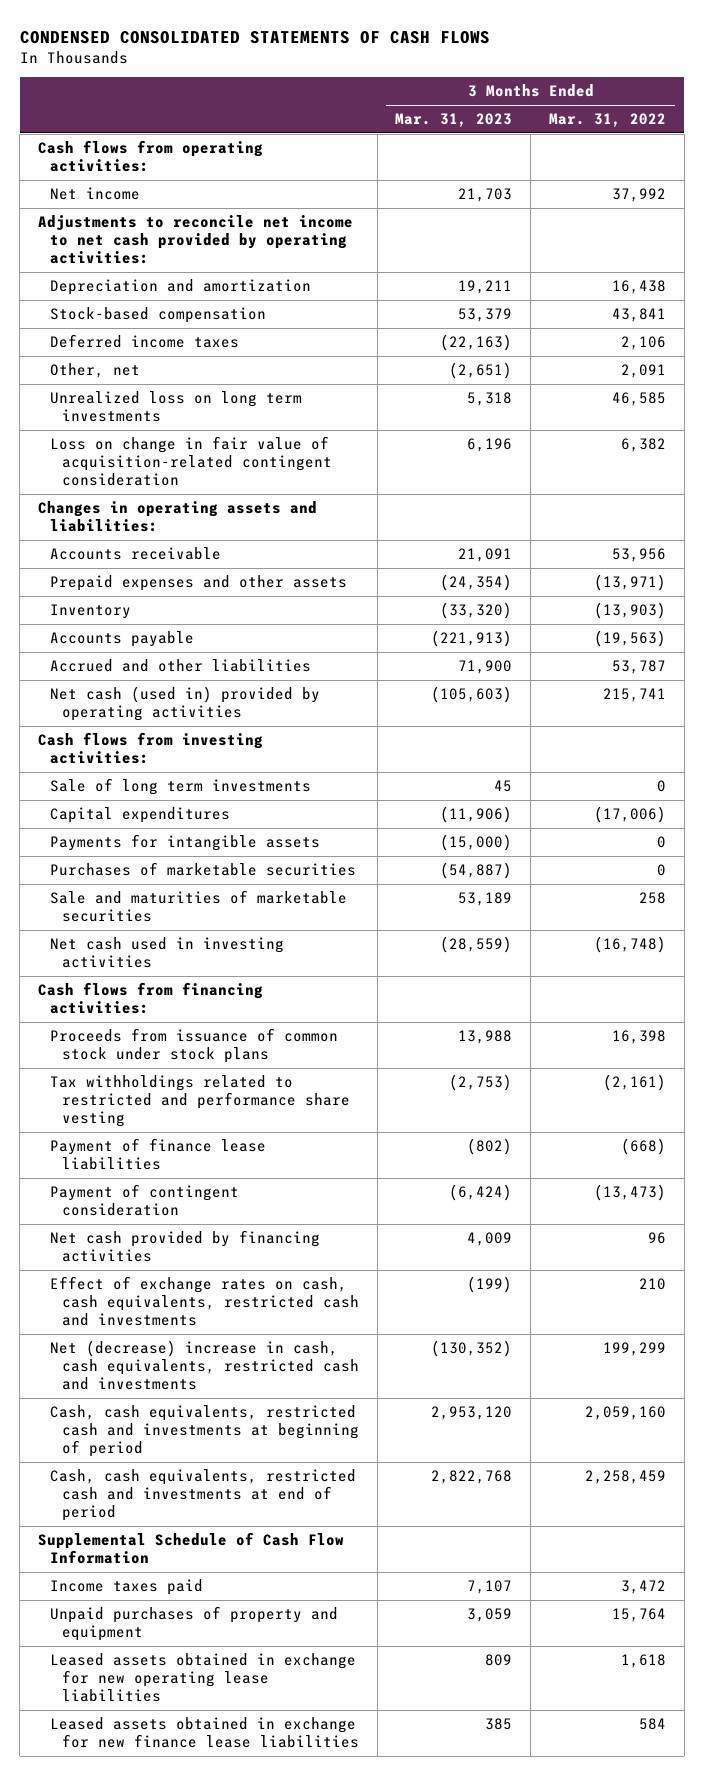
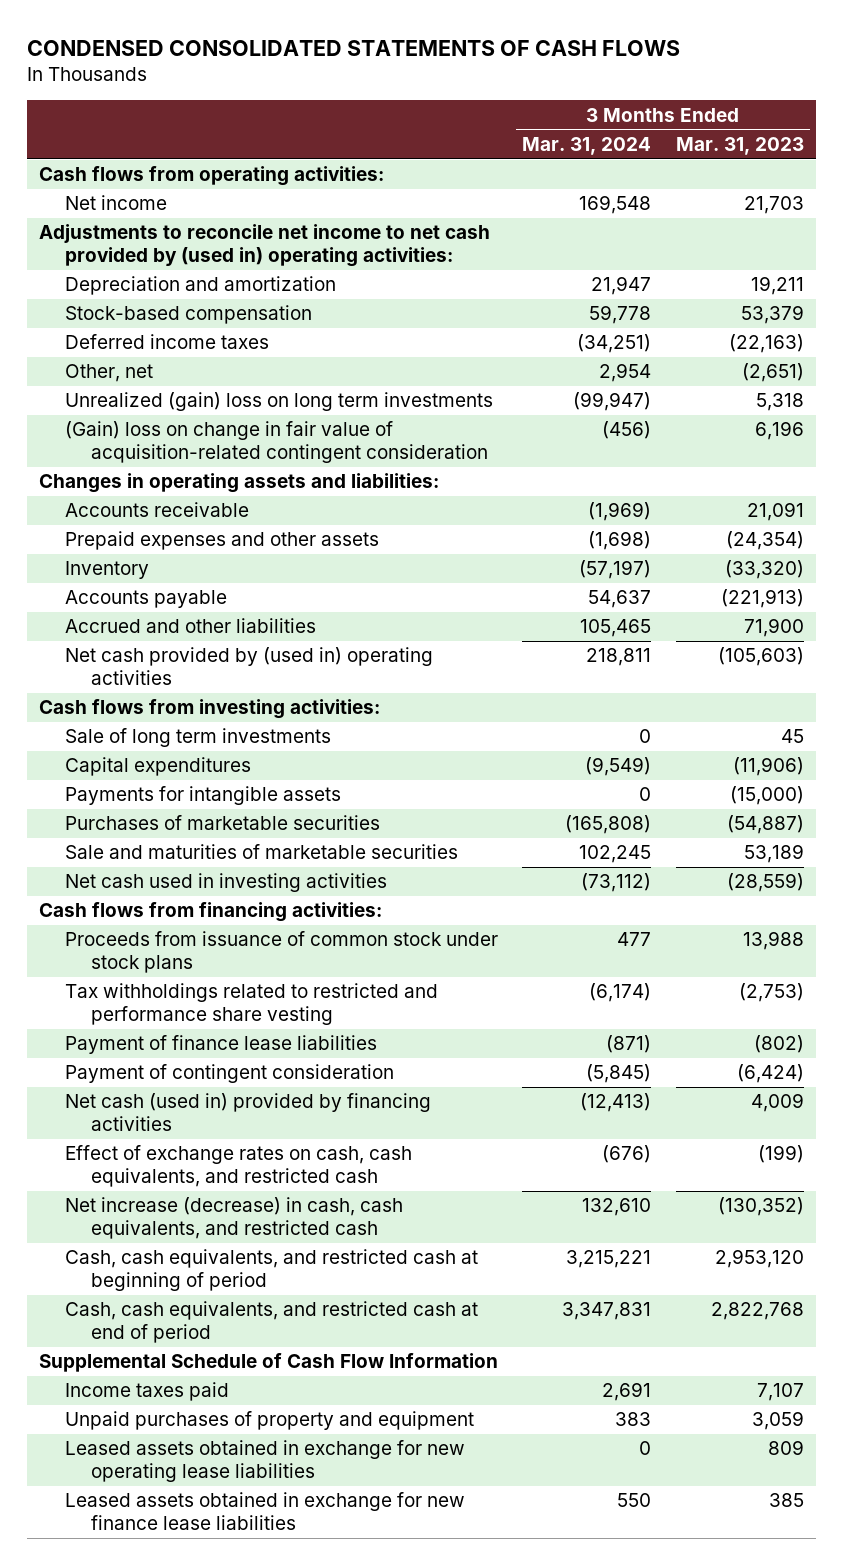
[549,113,667,128] Mar. 31, 2022 -> none
none -> [522,137,652,156] Mar. 31, 2024
[38,214,354,264] Adjustments to reconcile net income to net cash provided by operating activities: -> [39,224,491,268] Adjustments to reconcile net income to net cash provided by (used in) operating activities:
[49,390,302,422] Unrealized loss on long term investments -> [64,392,493,412] Unrealized (gain) loss on long term investments
[49,435,332,486] Loss on change in fair value of acquisition-related contingent consideration -> [64,421,488,464] (Gain) loss on change in fair value of acquisition-related contingent consideration
[49,685,320,721] Net cash (used in) provided by operating activities -> [64,647,433,686] Net cash provided by (used in) operating activities
[49,1229,320,1262] Net cash provided by financing activities -> [64,1093,431,1132] Net cash (used in) provided by financing activities
[49,1275,359,1326] Effect of exchange rates on cash, cash equivalents, restricted cash and investments -> [64,1145,412,1188] Effect of exchange rates on cash, cash equivalents, and restricted cash
[49,1339,359,1390] Net (decrease) increase in cash, cash equivalents, restricted cash and investments -> [64,1197,403,1240] Net increase (decrease) in cash, cash equivalents, and restricted cash
[49,1404,359,1457] Cash, cash equivalents, restricted cash and investments at beginning of period -> [64,1249,478,1292] Cash, cash equivalents, and restricted cash at beginning of period
[49,1468,356,1521] Cash, cash equivalents, restricted cash and investments at end of period -> [64,1301,478,1344] Cash, cash equivalents, and restricted cash at end of period

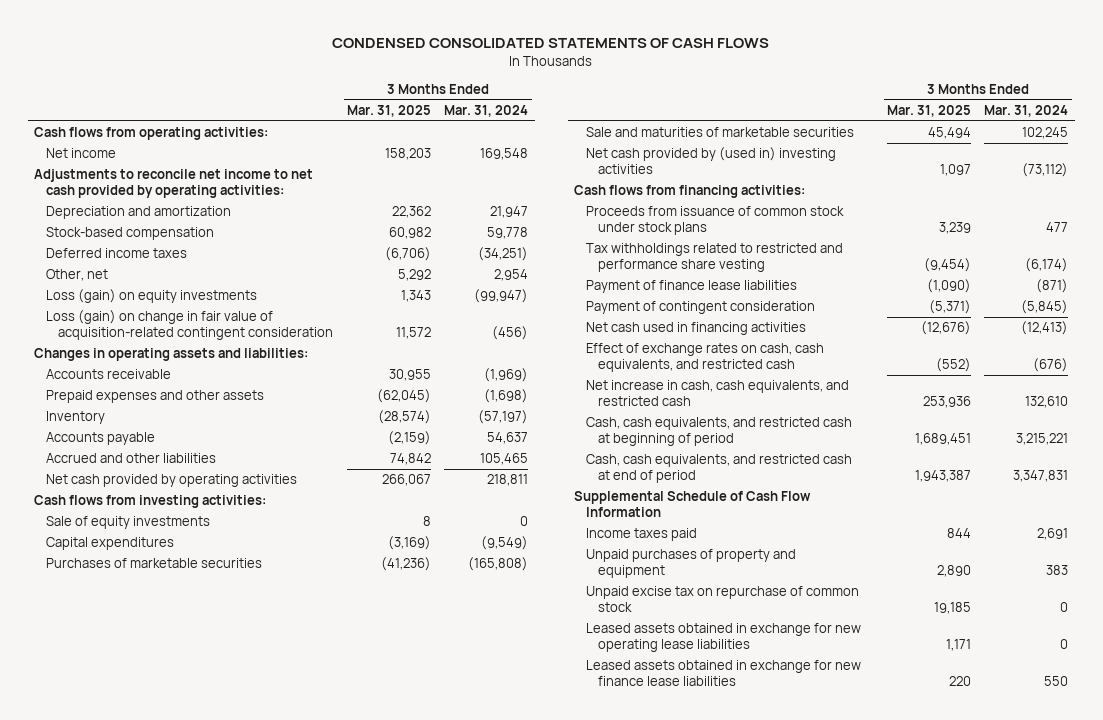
[675,137,804,156] Mar. 31, 2023 -> none
none -> [346,105,431,118] Mar. 31, 2025
[39,224,491,268] Adjustments to reconcile net income to net cash provided by (used in) operating activities: -> [34,169,314,198] Adjustments to reconcile net income to net cash provided by operating activities:
[64,392,493,412] Unrealized (gain) loss on long term investments -> [46,289,258,304] Loss (gain) on equity investments
[64,421,488,464] (Gain) loss on change in fair value of acquisition-related contingent consideration -> [46,310,334,340] Loss (gain) on change in fair value of acquisition-related contingent consideration
[64,647,433,686] Net cash provided by (used in) operating activities -> [46,474,298,488] Net cash provided by operating activities
[64,728,331,748] Sale of long term investments -> [46,516,211,530] Sale of equity investments
[64,786,341,806] Payments for intangible assets -> none
[64,873,387,893] Net cash used in investing activities -> [586,147,837,174] Net cash provided by (used in) investing activities
[64,1093,431,1132] Net cash (used in) provided by financing activities -> [586,322,807,336] Net cash used in financing activities
[64,1197,403,1240] Net increase (decrease) in cash, cash equivalents, and restricted cash -> [586,380,850,406] Net increase in cash, cash equivalents, and restricted cash
none -> [586,586,860,612] Unpaid excise tax on repurchase of common stock

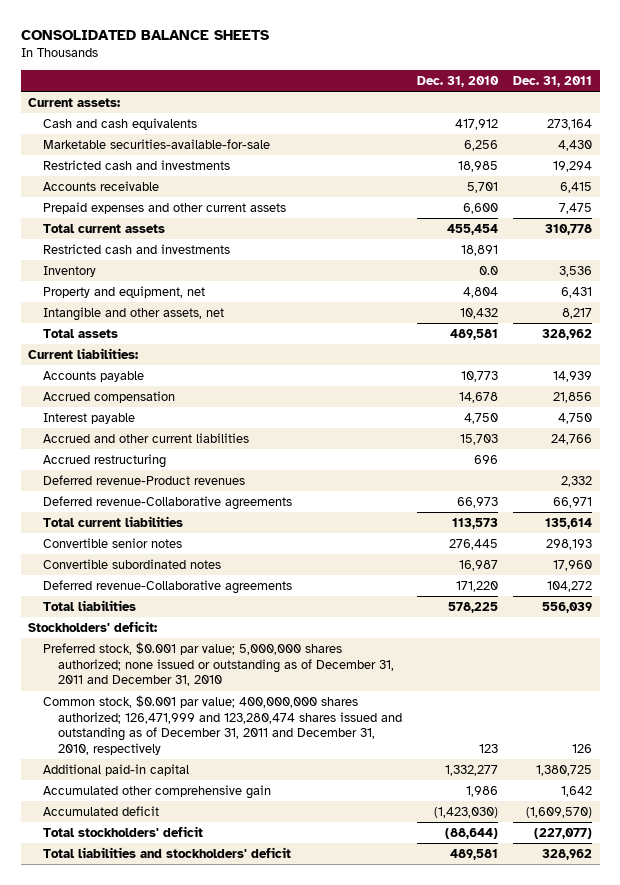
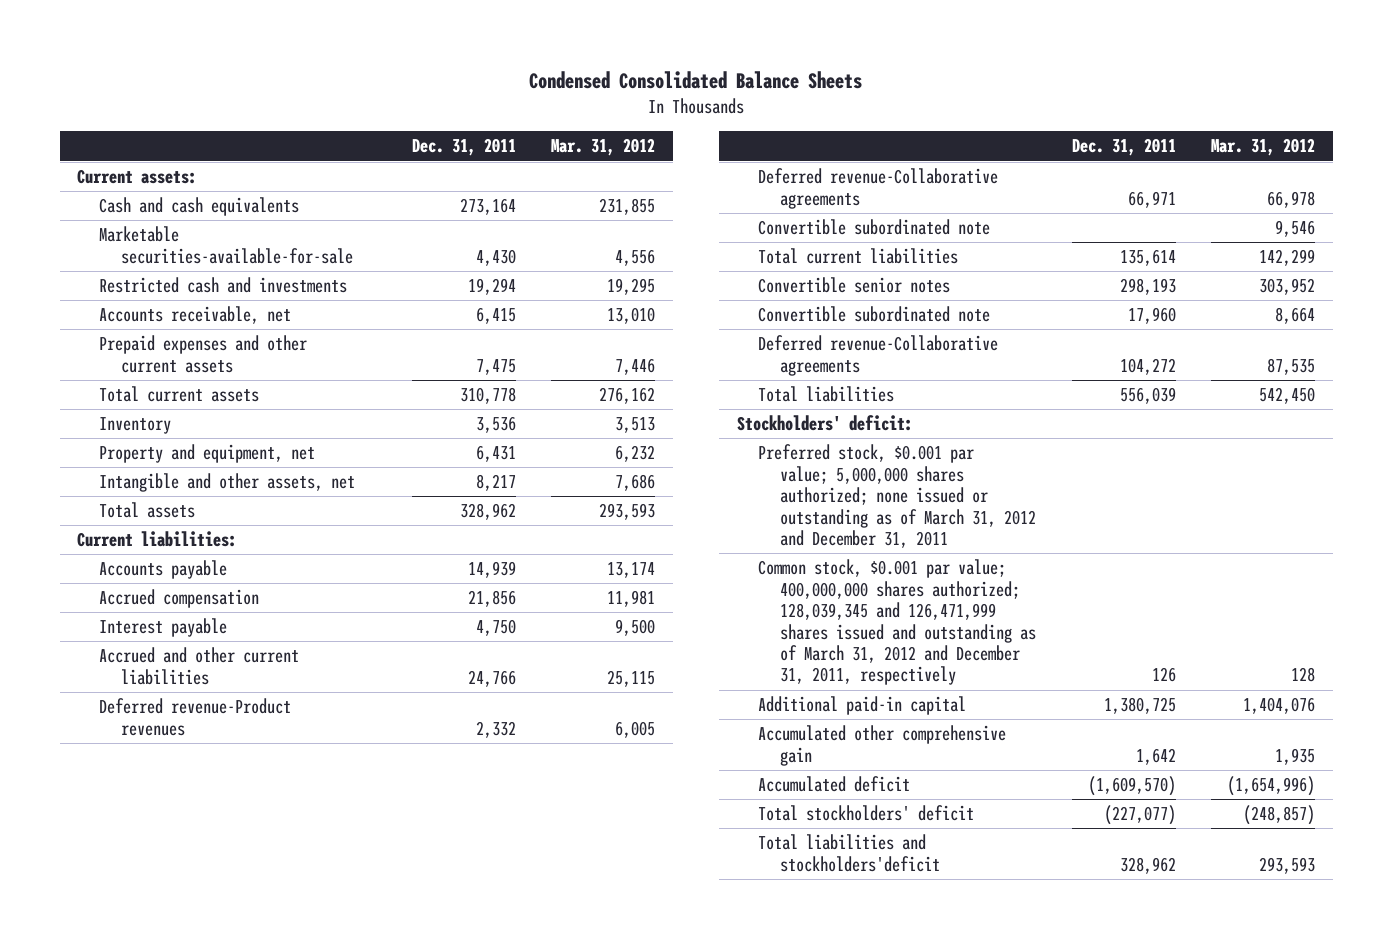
[20,30,269,41] CONSOLIDATED BALANCE SHEETS -> [529,71,863,90] Condensed Consolidated Balance Sheets
[416,75,499,87] Dec. 31, 2010 -> none
none -> [551,138,656,157] Mar. 31, 2012
[42,180,159,191] Accounts receivable -> [99,306,292,325] Accounts receivable, net
[42,243,230,254] Restricted cash and investments -> none
[42,453,166,468] Accrued restructuring -> none
none -> [758,219,991,236] Convertible subordinated note
[42,558,221,569] Convertible subordinated notes -> [758,306,991,323] Convertible subordinated note
[42,641,394,687] Preferred stock, $0.001 par value; 5,000,000 shares authorized; none issued or outstanding as of December 31, 2011 and December 31, 2010 -> [758,444,1037,548] Preferred stock, $0.001 par value; 5,000,000 shares authorized; none issued or outstanding as of March 31, 2012 and December 31, 2011
[42,694,402,755] Common stock, $0.001 par value; 400,000,000 shares authorized; 126,471,999 and 123,280,474 shares issued and outstanding as of December 31, 2011 and December 31, 2010, respectively -> [758,559,1037,686] Common stock, $0.001 par value; 400,000,000 shares authorized; 128,039,345 and 126,471,999 shares issued and outstanding as of March 31, 2012 and December 31, 2011, respectively
[42,846,291,858] Total liabilities and stockholders' deficit -> [758,834,941,872] Total liabilities and stockholders'deficit

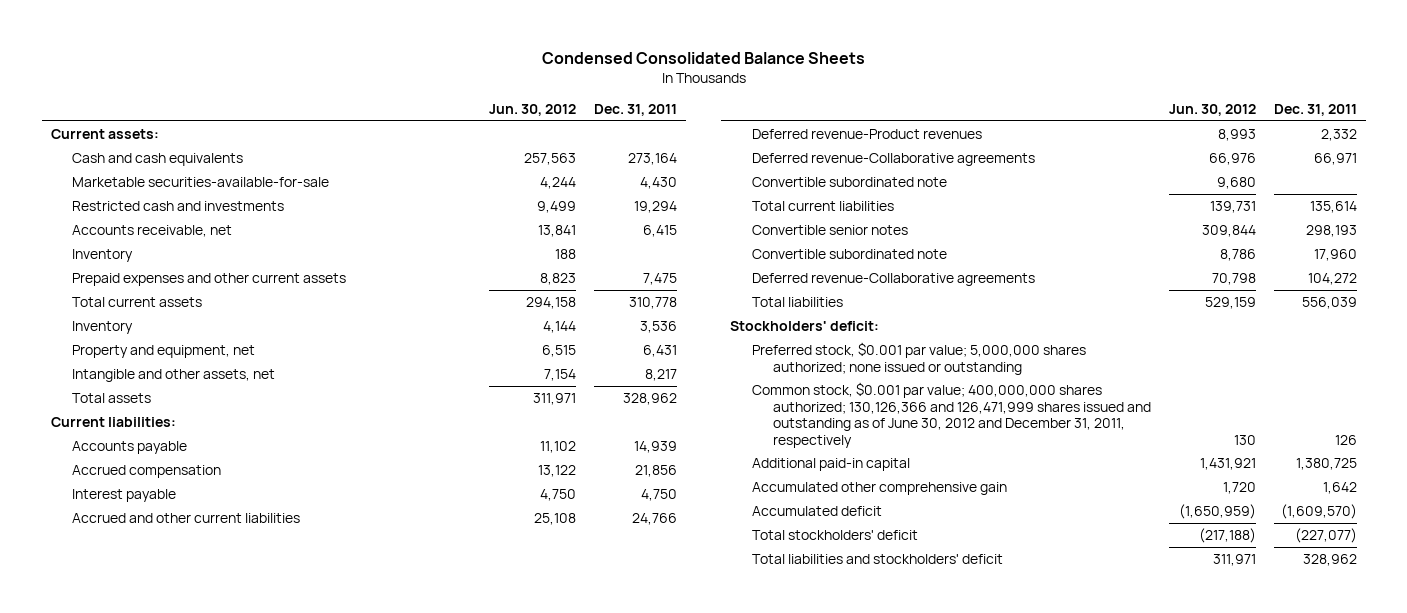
[551,138,656,157] Mar. 31, 2012 -> none
none -> [489,103,577,116] Jun. 30, 2012
none -> [72,249,134,263] Inventory
[758,444,1037,548] Preferred stock, $0.001 par value; 5,000,000 shares authorized; none issued or outstanding as of March 31, 2012 and December 31, 2011 -> [751,342,1086,375] Preferred stock, $0.001 par value; 5,000,000 shares authorized; none issued or outstanding
[758,559,1037,686] Common stock, $0.001 par value; 400,000,000 shares authorized; 128,039,345 and 126,471,999 shares issued and outstanding as of March 31, 2012 and December 31, 2011, respectively -> [751,382,1152,448] Common stock, $0.001 par value; 400,000,000 shares authorized; 130,126,366 and 126,471,999 shares issued and outstanding as of June 30, 2012 and December 31, 2011, respectively
[758,834,941,872] Total liabilities and stockholders'deficit -> [751,554,1003,565] Total liabilities and stockholders' deficit

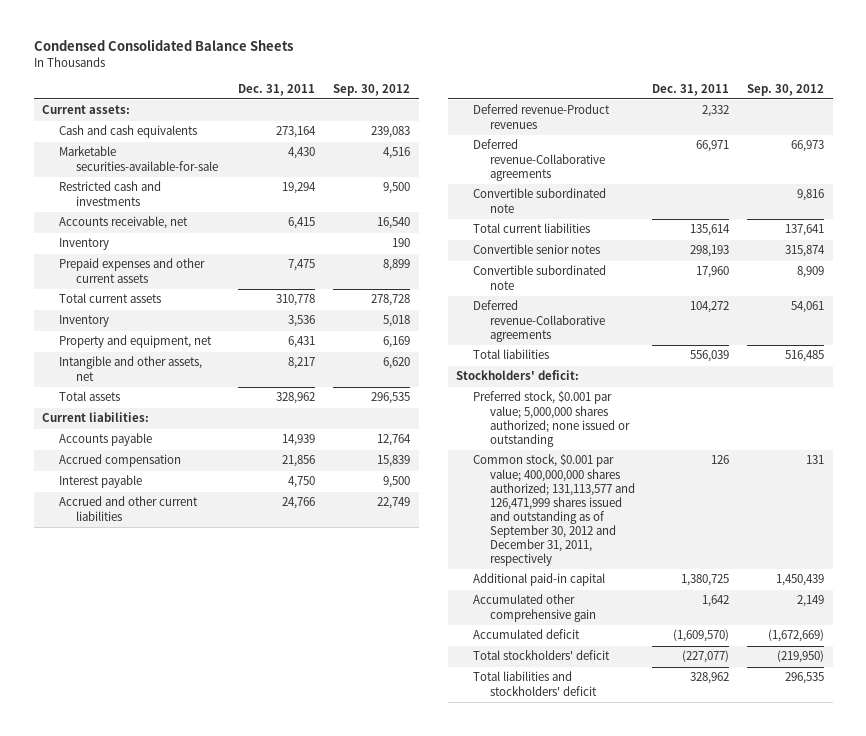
[489,103,577,116] Jun. 30, 2012 -> none
none -> [333,83,411,96] Sep. 30, 2012
[751,382,1152,448] Common stock, $0.001 par value; 400,000,000 shares authorized; 130,126,366 and 126,471,999 shares issued and outstanding as of June 30, 2012 and December 31, 2011, respectively -> [473,454,635,567] Common stock, $0.001 par value; 400,000,000 shares authorized; 131,113,577 and 126,471,999 shares issued and outstanding as of September 30, 2012 and December 31, 2011, respectively

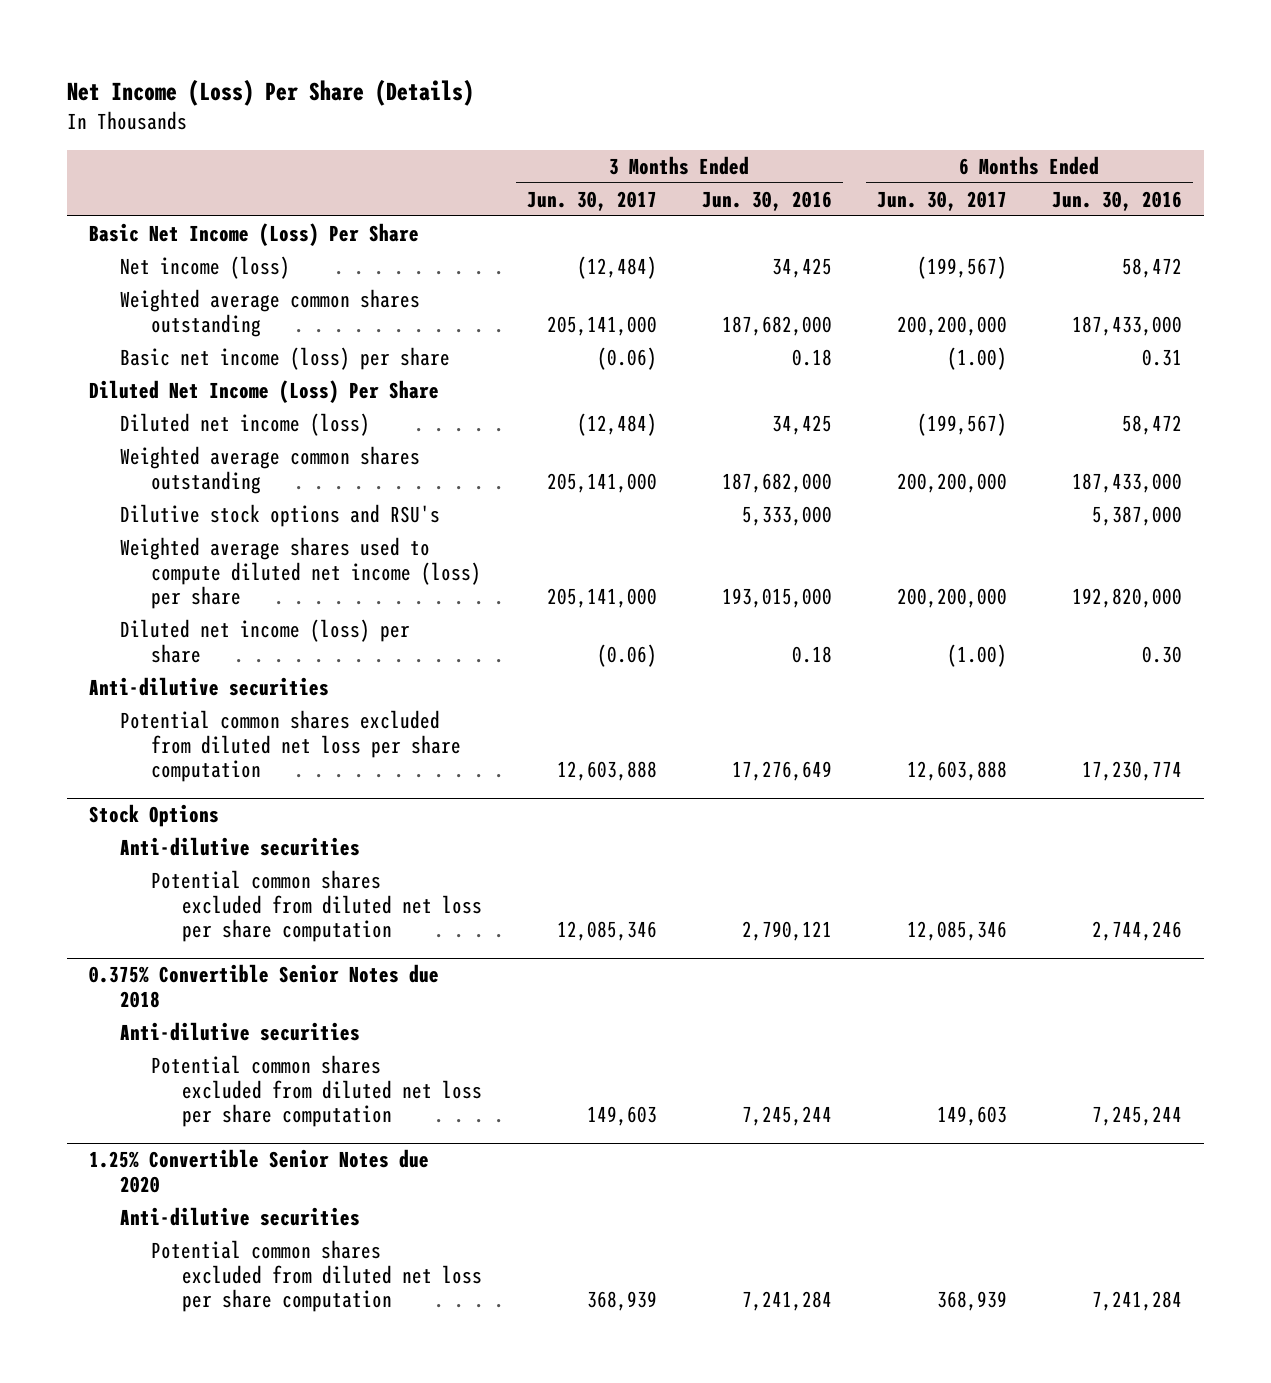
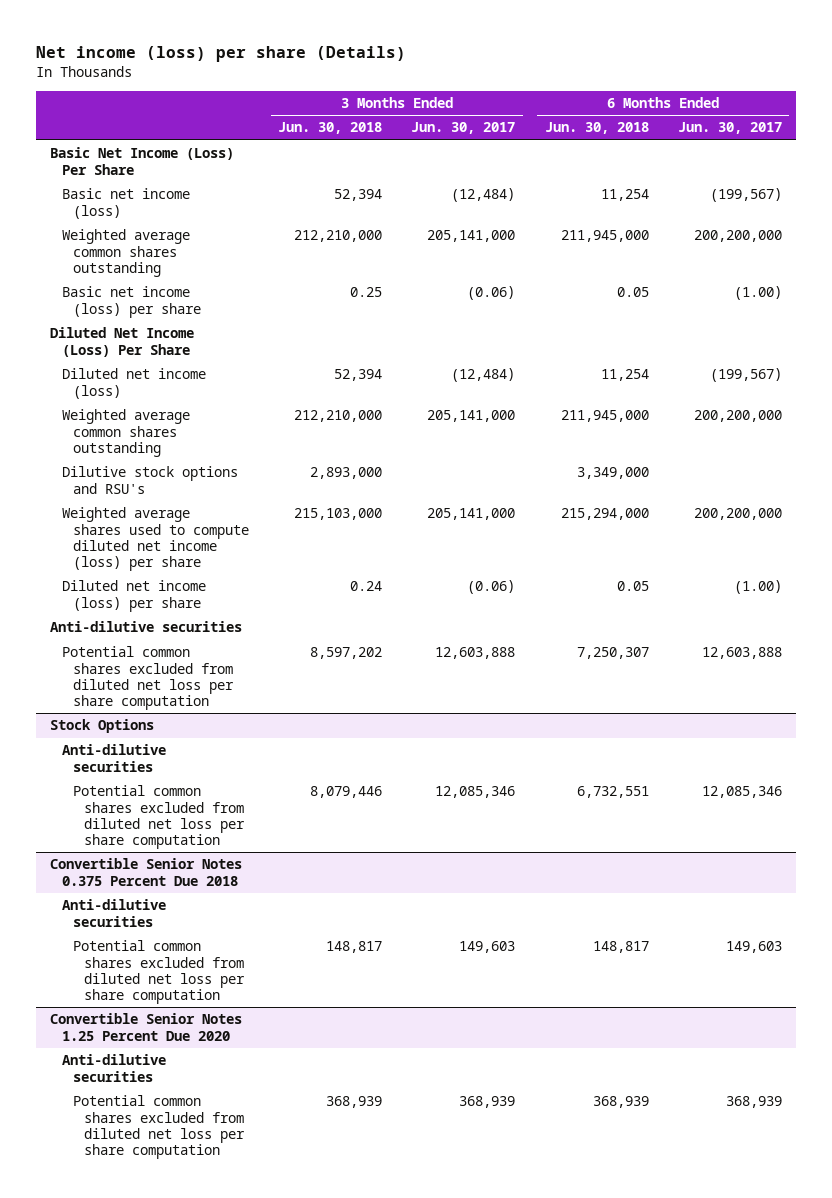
[66,78,474,106] Net Income (Loss) Per Share (Details) -> [35,45,406,62] Net income (loss) per share (Details)
[701,190,832,211] Jun. 30, 2016 -> none
[1051,190,1182,211] Jun. 30, 2016 -> none
none -> [278,122,383,135] Jun. 30, 2018
none -> [544,122,649,135] Jun. 30, 2018
[119,255,290,279] Net income (loss) -> [61,188,190,219] Basic net income (loss)
[89,964,440,1009] 0.375% Convertible Senior Notes due 2018 -> [50,858,243,886] Convertible Senior Notes 0.375 Percent Due 2018
[89,1149,430,1194] 1.25% Convertible Senior Notes due 2020 -> [50,1013,243,1041] Convertible Senior Notes 1.25 Percent Due 2020

